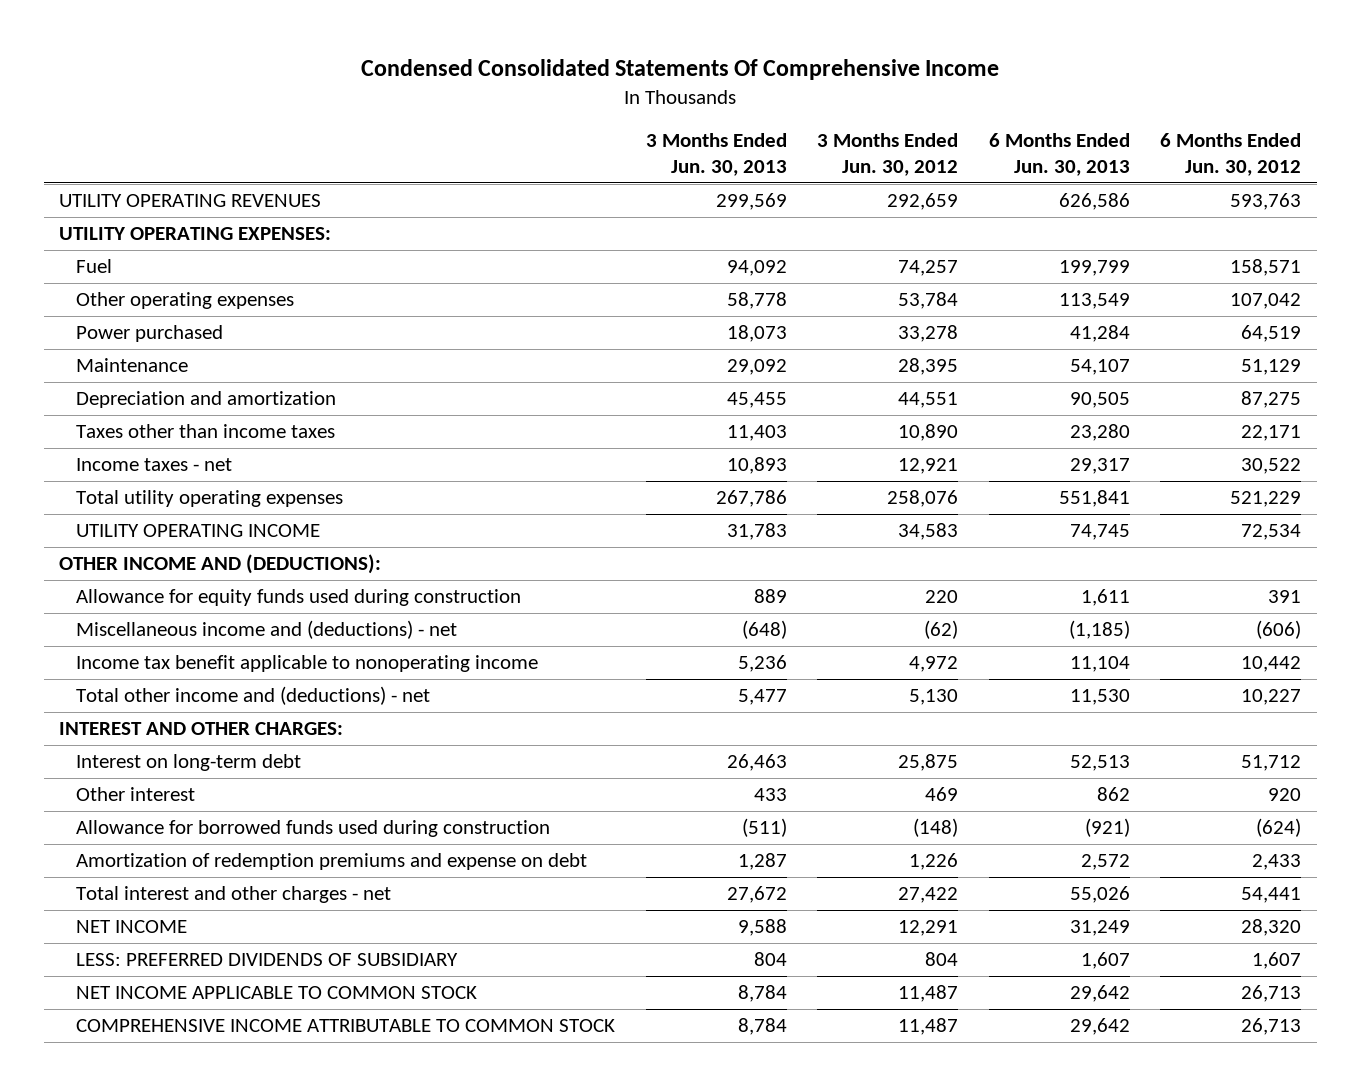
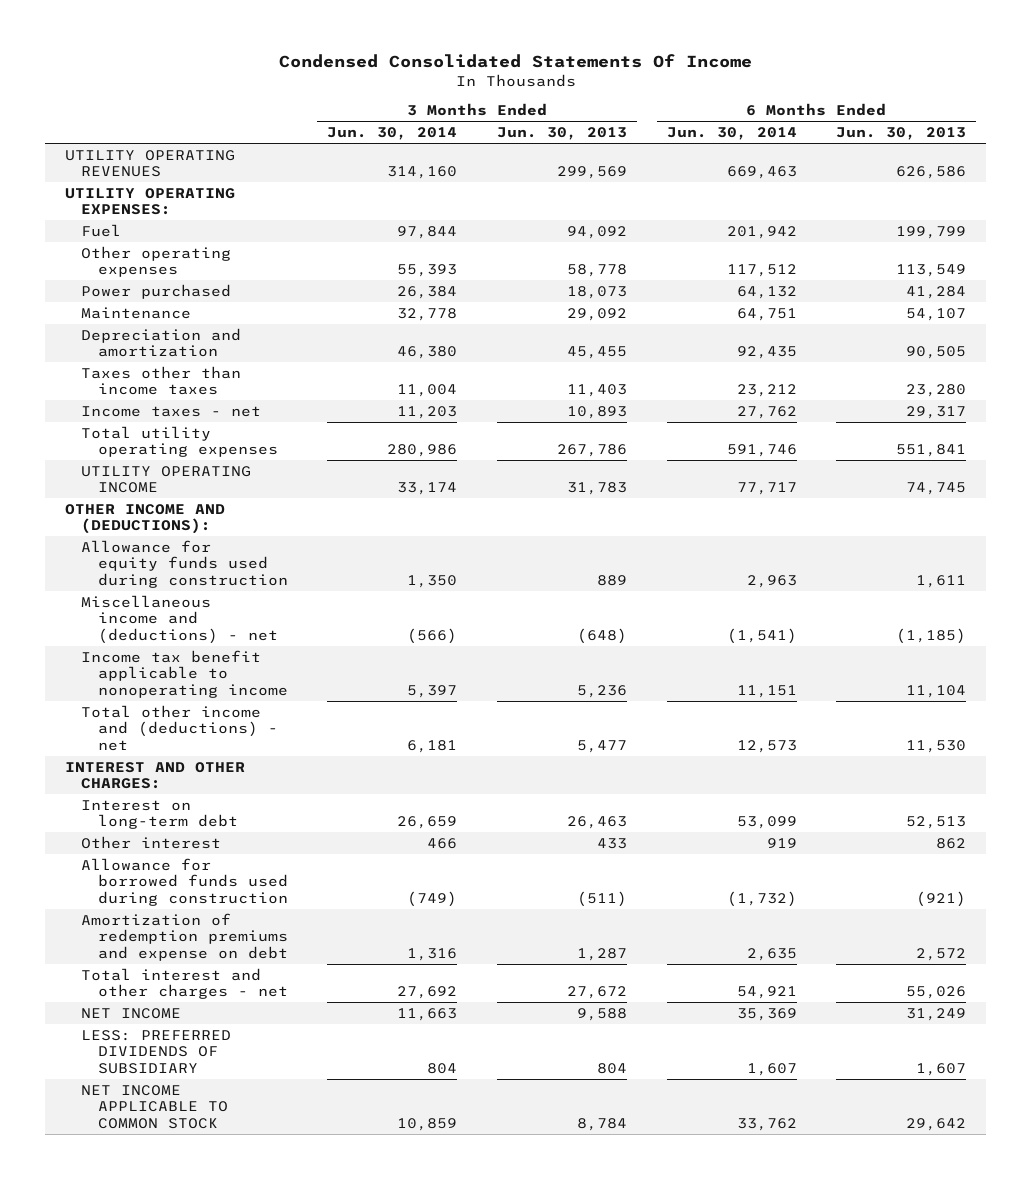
[361,59,1000,81] Condensed Consolidated Statements Of Comprehensive Income -> [278,53,752,68] Condensed Consolidated Statements Of Income
[817,133,959,177] 3 Months Ended Jun. 30, 2012 -> none
[1160,133,1302,177] 6 Months Ended Jun. 30, 2012 -> none
none -> [327,127,458,141] Jun. 30, 2014
none -> [666,127,797,141] Jun. 30, 2014
[76,1018,616,1032] COMPREHENSIVE INCOME ATTRIBUTABLE TO COMMON STOCK -> none

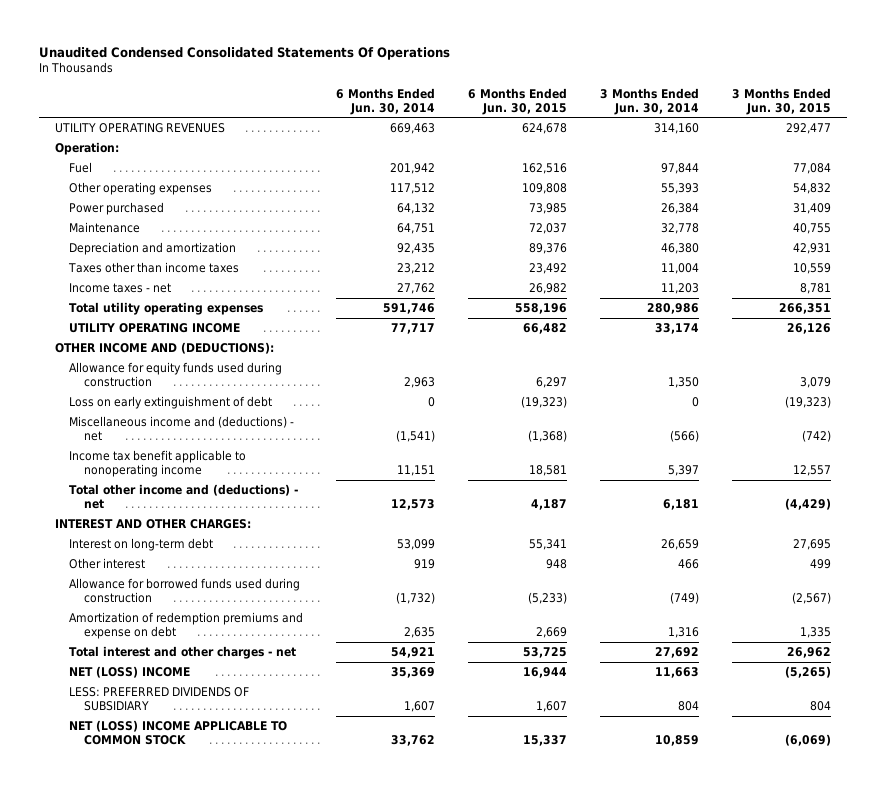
[278,53,752,68] Condensed Consolidated Statements Of Income -> [38,46,450,60] Unaudited Condensed Consolidated Statements Of Operations
[496,127,627,141] Jun. 30, 2013 -> none
[836,127,967,141] Jun. 30, 2013 -> none
none -> [468,87,568,115] 6 Months Ended Jun. 30, 2015
none -> [731,87,831,115] 3 Months Ended Jun. 30, 2015
[64,187,235,216] UTILITY OPERATING EXPENSES: -> none
none -> [55,142,120,156] Operation:
none -> [69,396,273,410] Loss on early extinguishment of debt
[81,1007,182,1019] NET INCOME -> [69,666,191,679] NET (LOSS) INCOME
[81,1084,228,1130] NET INCOME APPLICABLE TO COMMON STOCK -> [69,720,288,746] NET (LOSS) INCOME APPLICABLE TO COMMON STOCK

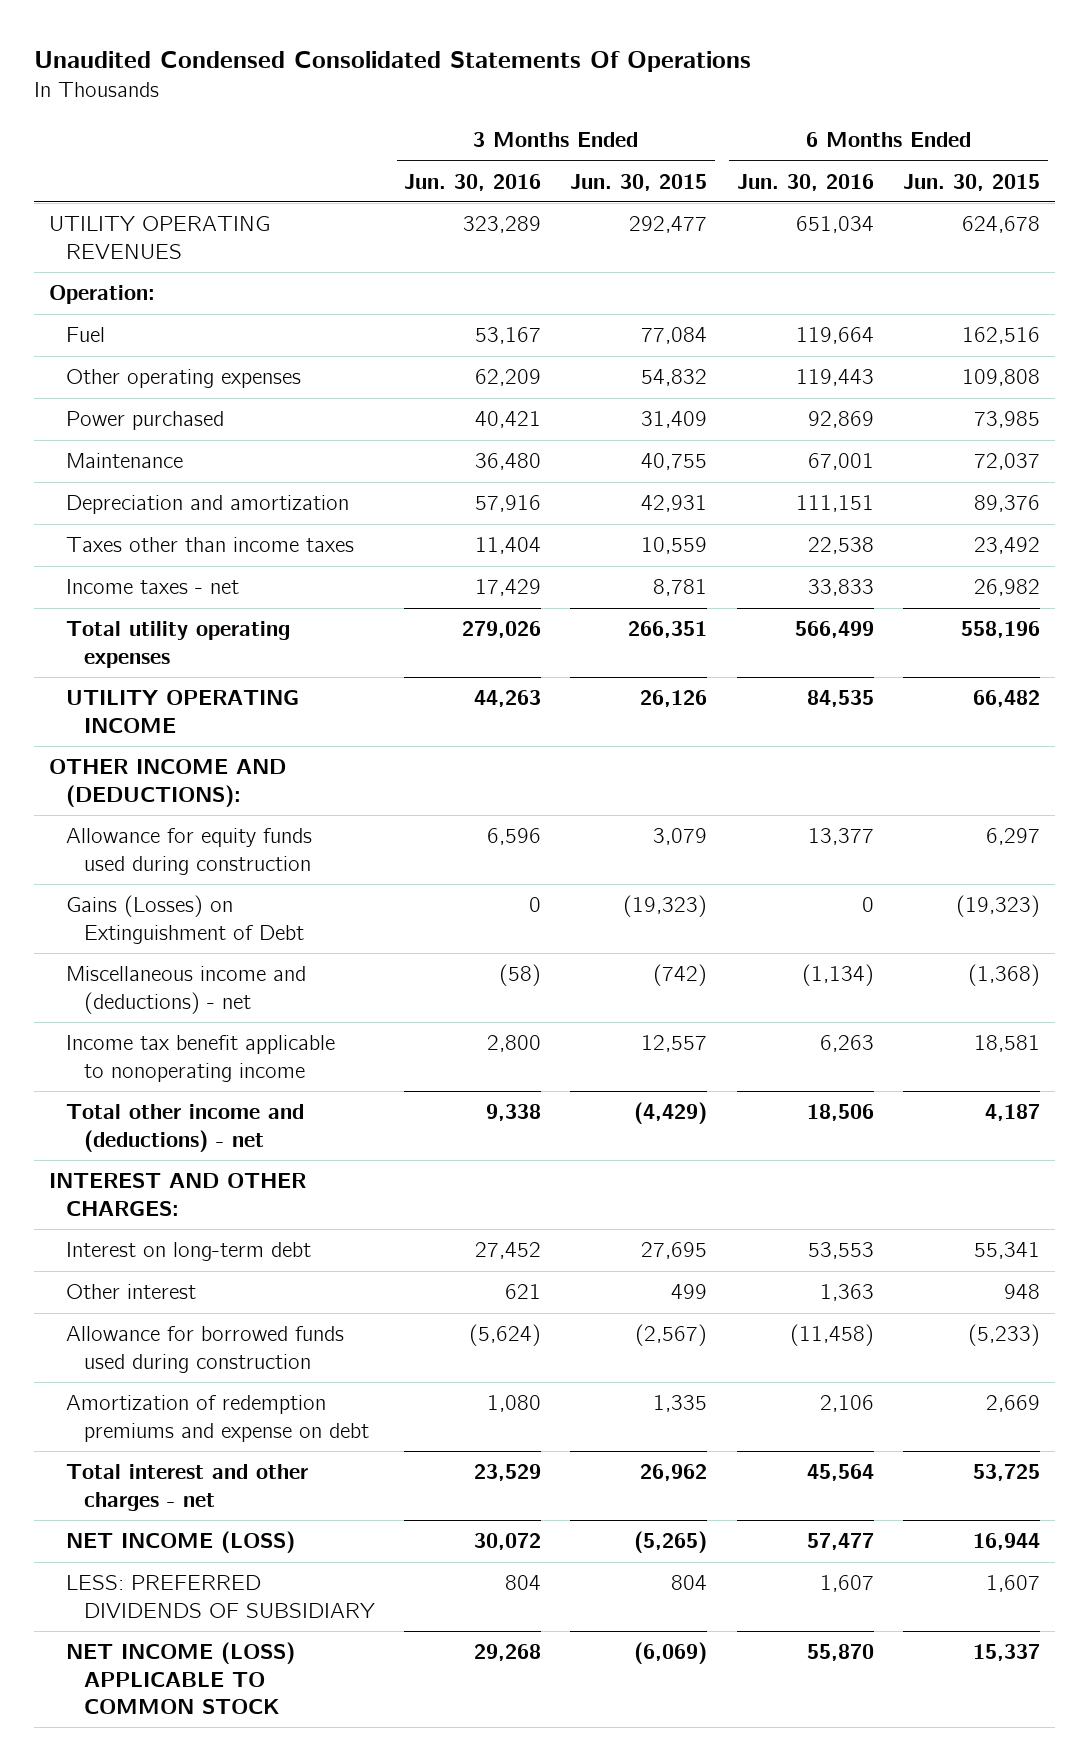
[336,87,436,115] 6 Months Ended Jun. 30, 2014 -> none
[600,87,700,115] 3 Months Ended Jun. 30, 2014 -> none
none -> [403,173,541,191] Jun. 30, 2016
none -> [736,173,874,191] Jun. 30, 2016
[69,396,273,410] Loss on early extinguishment of debt -> [66,895,304,944] Gains (Losses) on Extinguishment of Debt
[69,666,191,679] NET (LOSS) INCOME -> [66,1531,296,1554] NET INCOME (LOSS)
[69,720,288,746] NET (LOSS) INCOME APPLICABLE TO COMMON STOCK -> [66,1642,296,1714] NET INCOME (LOSS) APPLICABLE TO COMMON STOCK

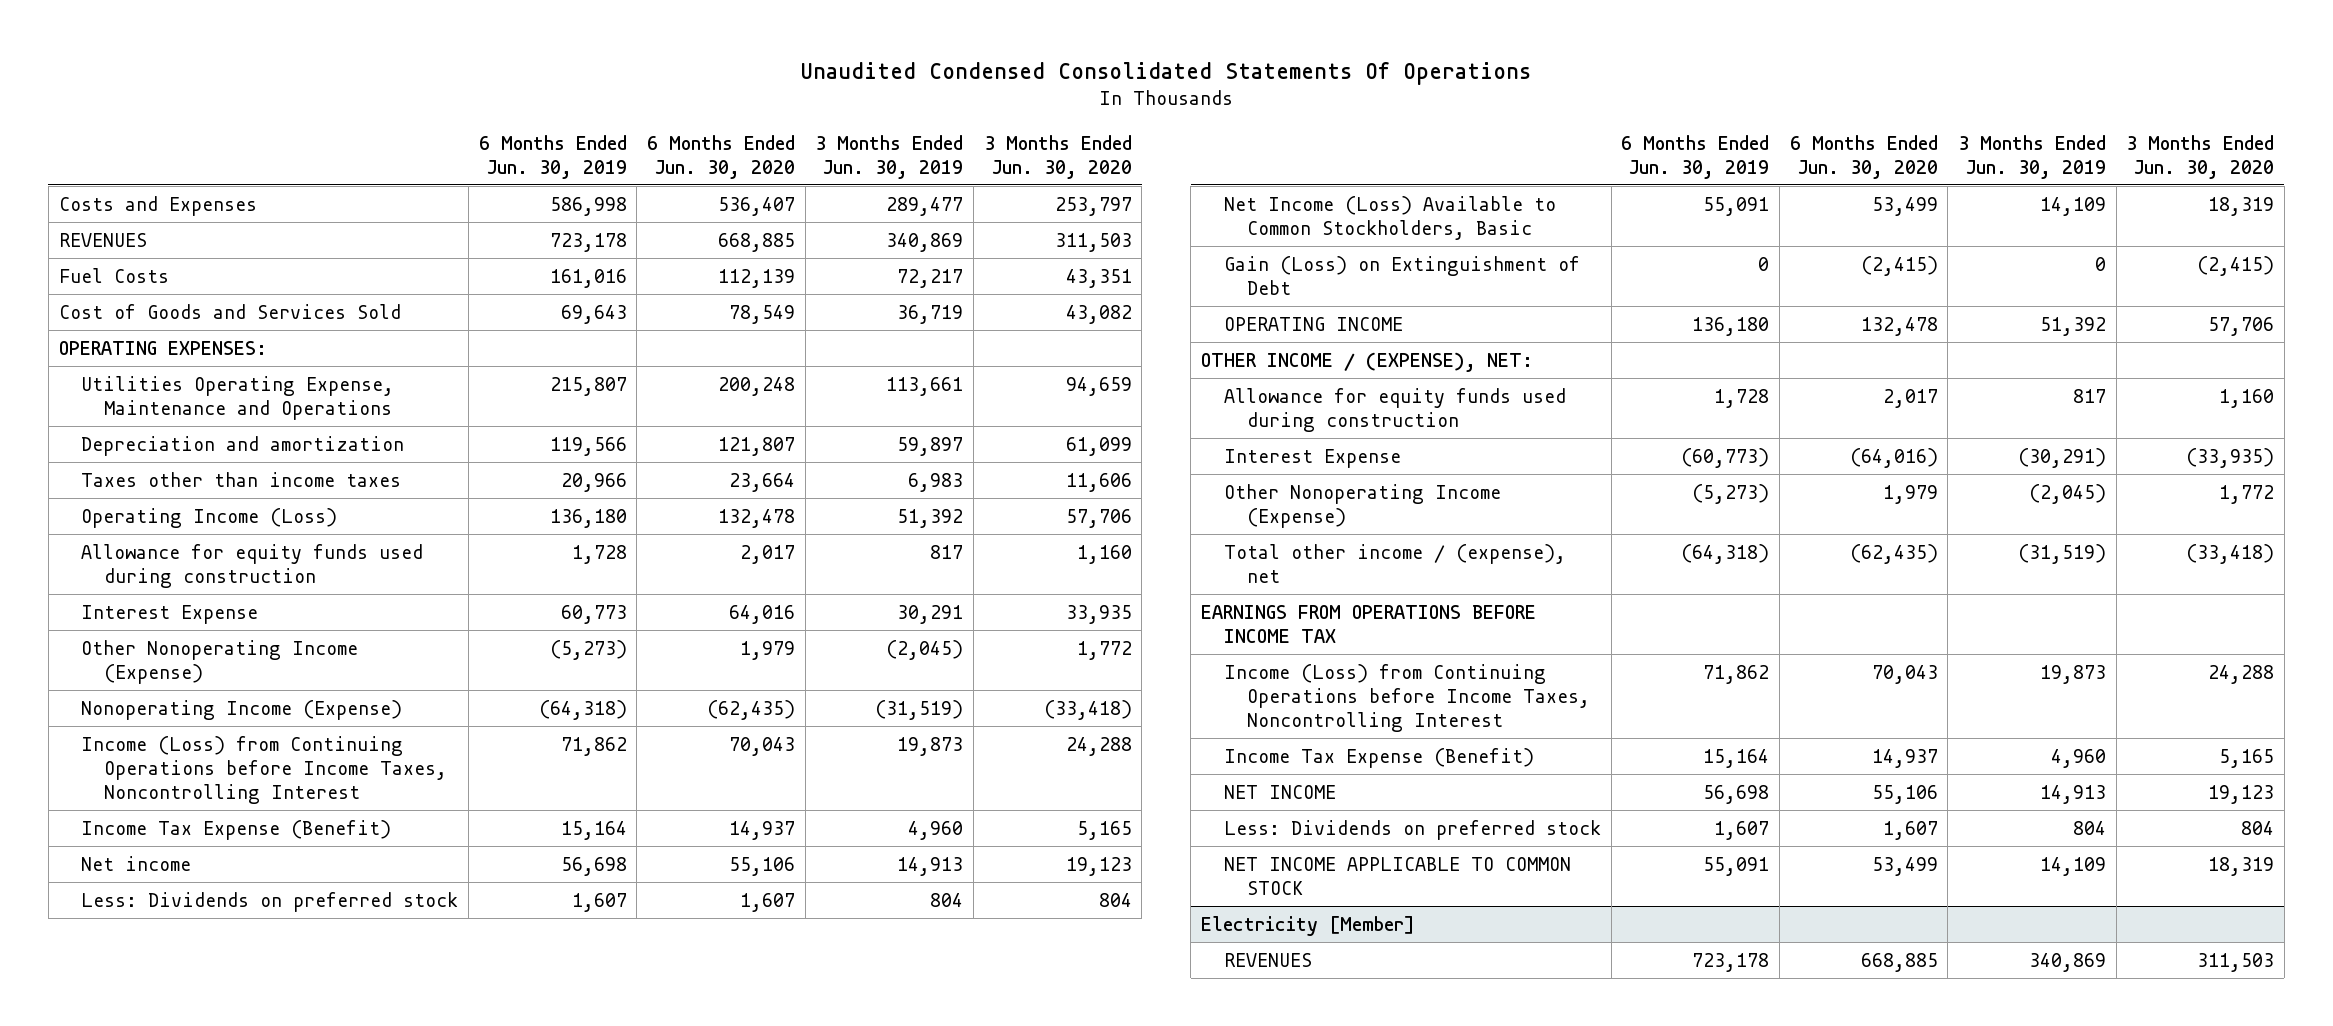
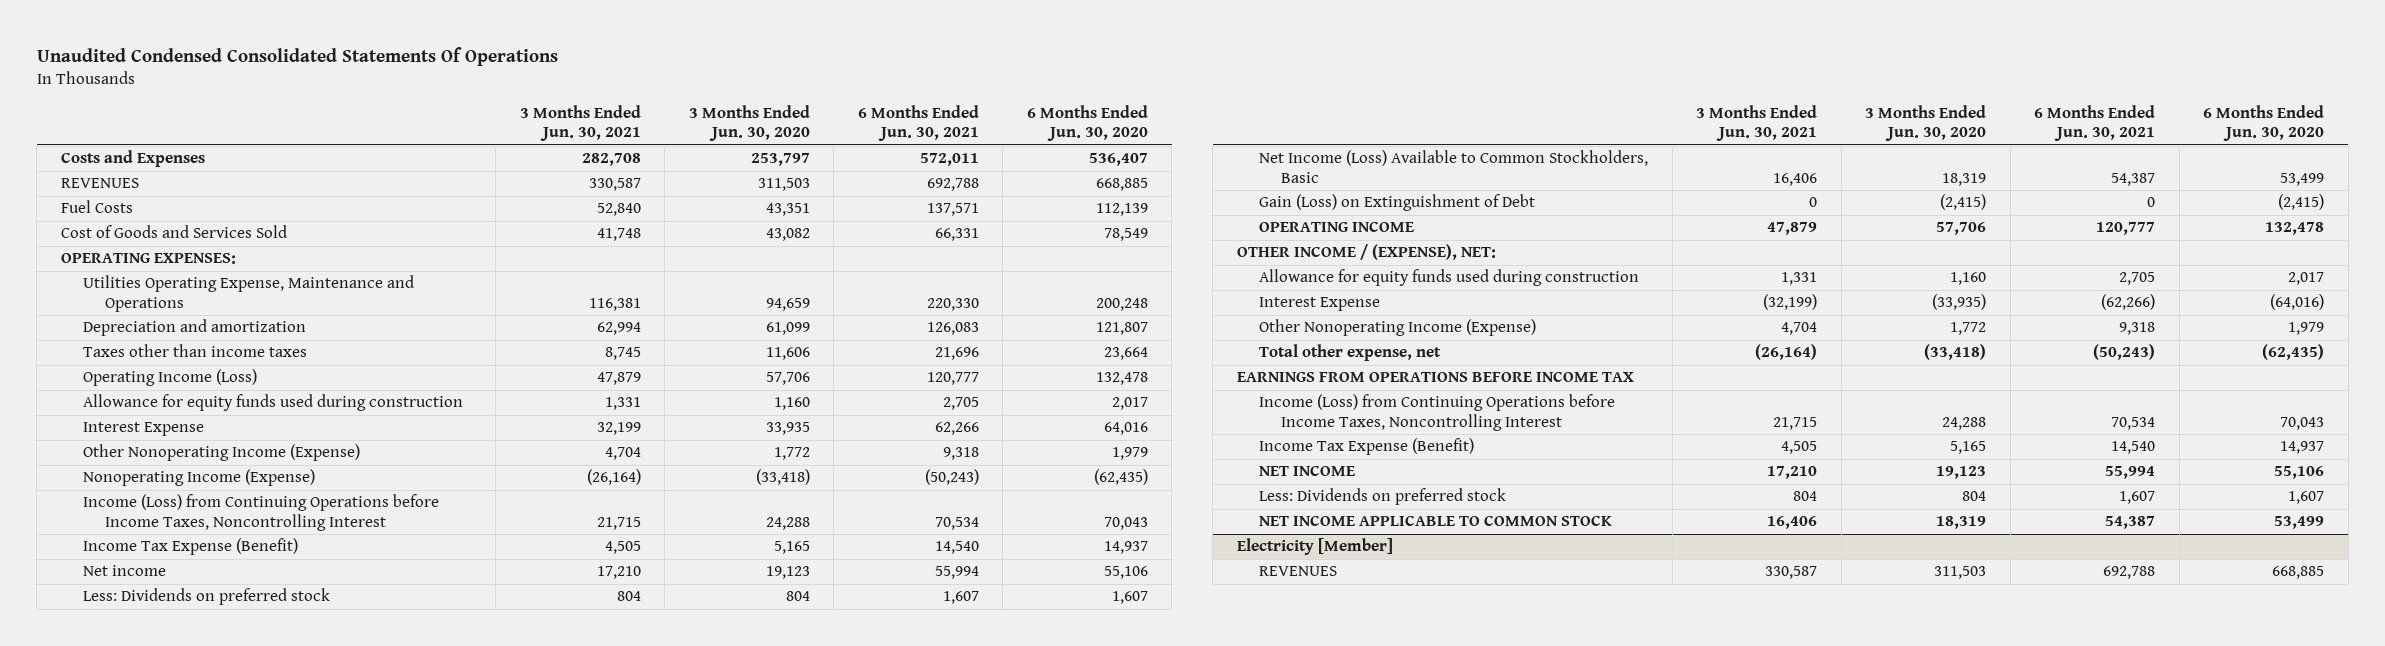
[478,134,627,179] 6 Months Ended Jun. 30, 2019 -> none
[815,134,964,179] 3 Months Ended Jun. 30, 2019 -> none
none -> [519,104,641,142] 3 Months Ended Jun. 30, 2021
none -> [857,104,979,142] 6 Months Ended Jun. 30, 2021
[1223,543,1566,583] Total other income / (expense), net -> [1259,344,1442,362] Total other expense, net

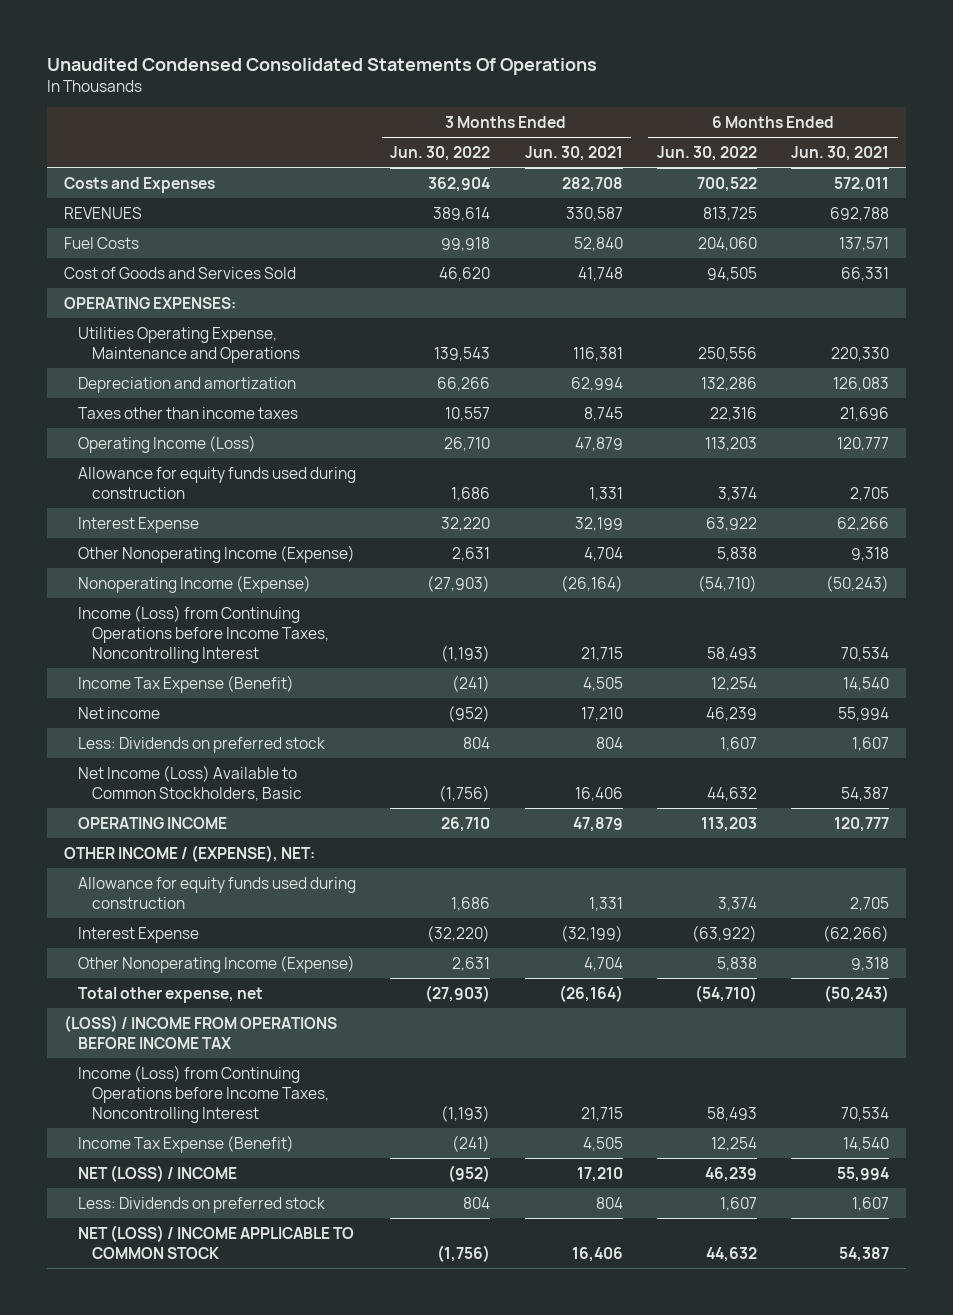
[688,104,810,142] 3 Months Ended Jun. 30, 2020 -> none
[1026,104,1148,142] 6 Months Ended Jun. 30, 2020 -> none
none -> [390,146,491,162] Jun. 30, 2022
none -> [656,146,757,162] Jun. 30, 2022
[1259,194,1536,212] Gain (Loss) on Extinguishment of Debt -> none
[1236,371,1634,383] EARNINGS FROM OPERATIONS BEFORE INCOME TAX -> [63,1014,337,1049] (LOSS) / INCOME FROM OPERATIONS BEFORE INCOME TAX
[1259,465,1356,477] NET INCOME -> [78,1164,238,1182] NET (LOSS) / INCOME
[1236,538,1393,556] Electricity [Member] -> none
[1259,566,1338,577] REVENUES -> none
[1259,515,1613,527] NET INCOME APPLICABLE TO COMMON STOCK -> [78,1224,355,1259] NET (LOSS) / INCOME APPLICABLE TO COMMON STOCK

